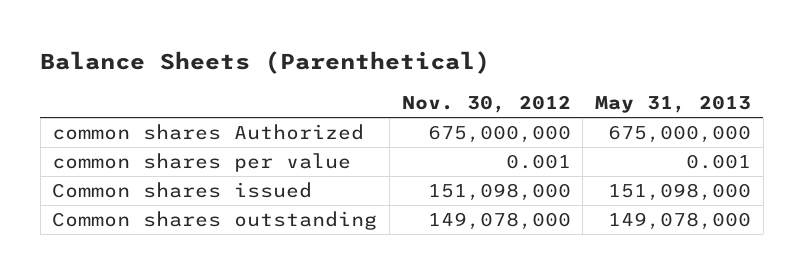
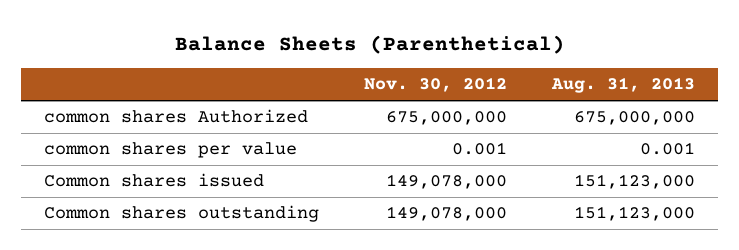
[594,95,751,114] May 31, 2013 -> none
none -> [551,77,696,94] Aug. 31, 2013
[427,183,571,202] 151,098,000 -> [386,174,508,190] 149,078,000

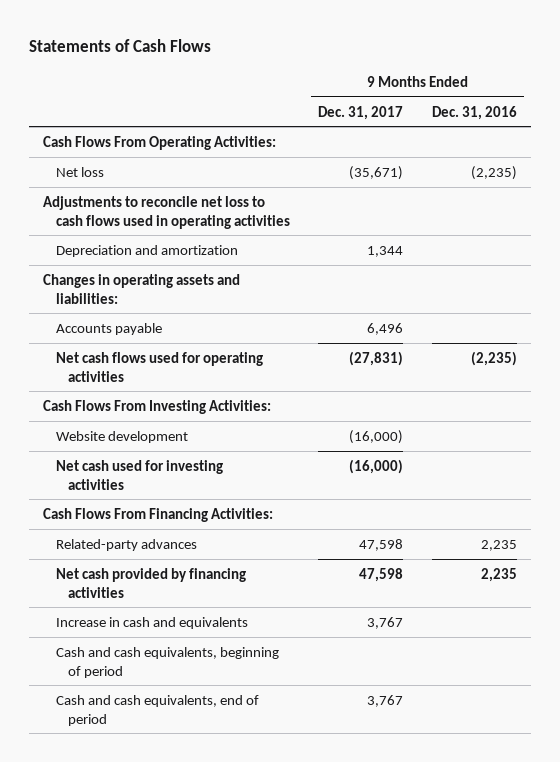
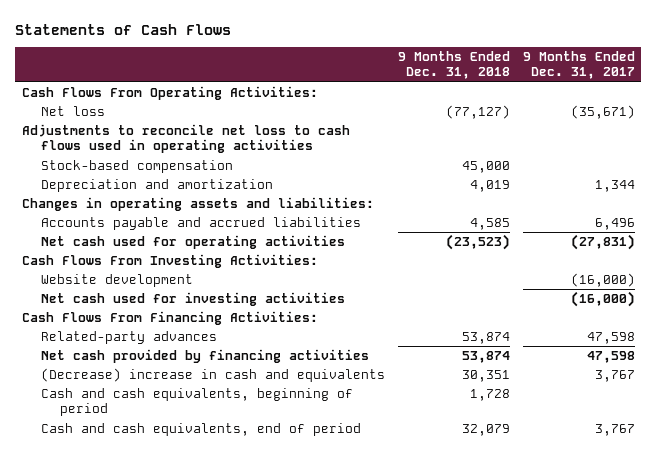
[431,105,517,120] Dec. 31, 2016 -> none
none -> [398,51,511,80] 9 Months Ended Dec. 31, 2018
none -> [41,160,234,174] Stock-based compensation
[55,322,162,335] Accounts payable -> [41,217,362,231] Accounts payable and accrued liabilities
[55,351,263,382] Net cash flows used for operating activities -> [41,235,346,250] Net cash used for operating activities
[55,616,248,629] Increase in cash and equivalents -> [41,368,386,383] (Decrease) increase in cash and equivalents

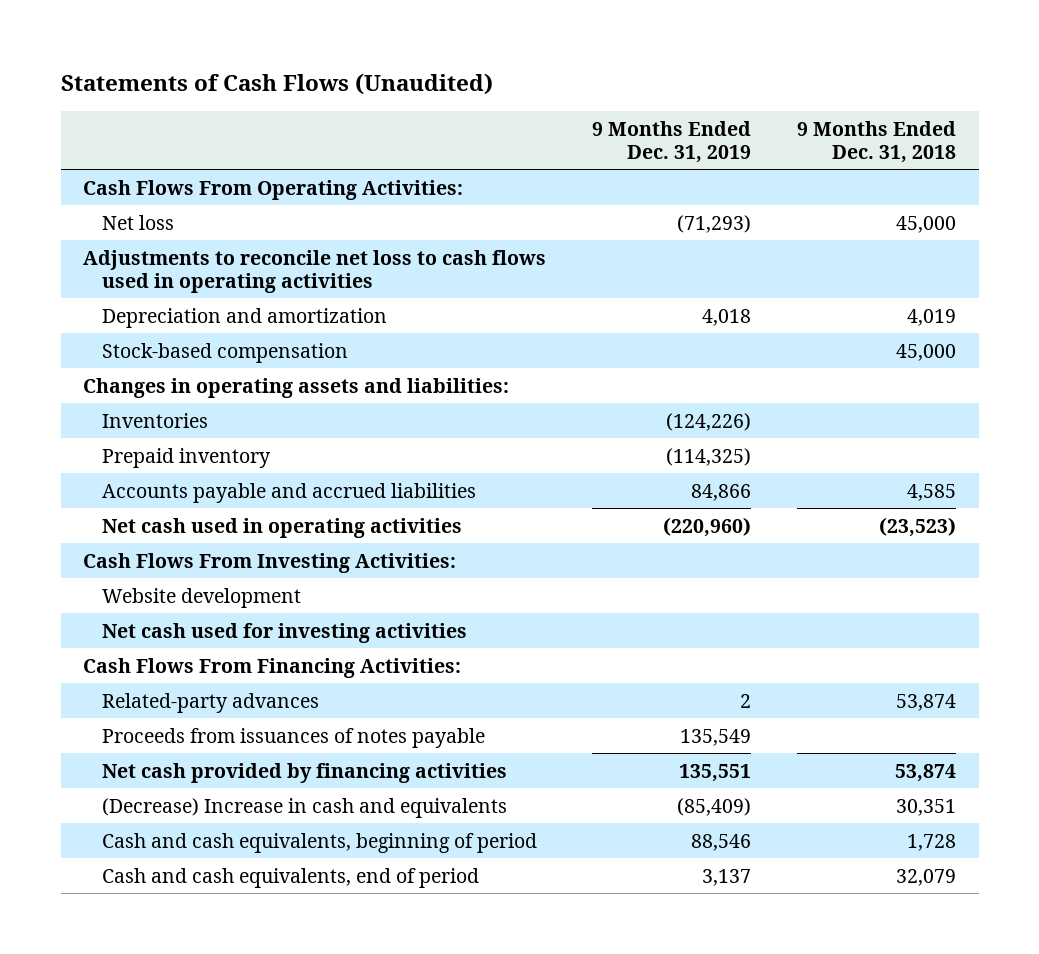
[15,23,232,35] Statements of Cash Flows -> [60,73,493,96] Statements of Cash Flows (Unaudited)
[522,51,635,80] 9 Months Ended Dec. 31, 2017 -> none
none -> [592,120,752,163] 9 Months Ended Dec. 31, 2019
[446,105,511,120] (77,127) -> [895,215,956,233] 45,000
[41,160,234,174] Stock-based compensation -> [101,342,348,363] Stock-based compensation
none -> [101,412,208,428] Inventories
none -> [101,447,271,468] Prepaid inventory
[41,235,346,250] Net cash used for operating activities -> [101,517,462,538] Net cash used in operating activities
none -> [101,727,485,748] Proceeds from issuances of notes payable
[41,368,386,383] (Decrease) increase in cash and equivalents -> [101,797,507,818] (Decrease) Increase in cash and equivalents

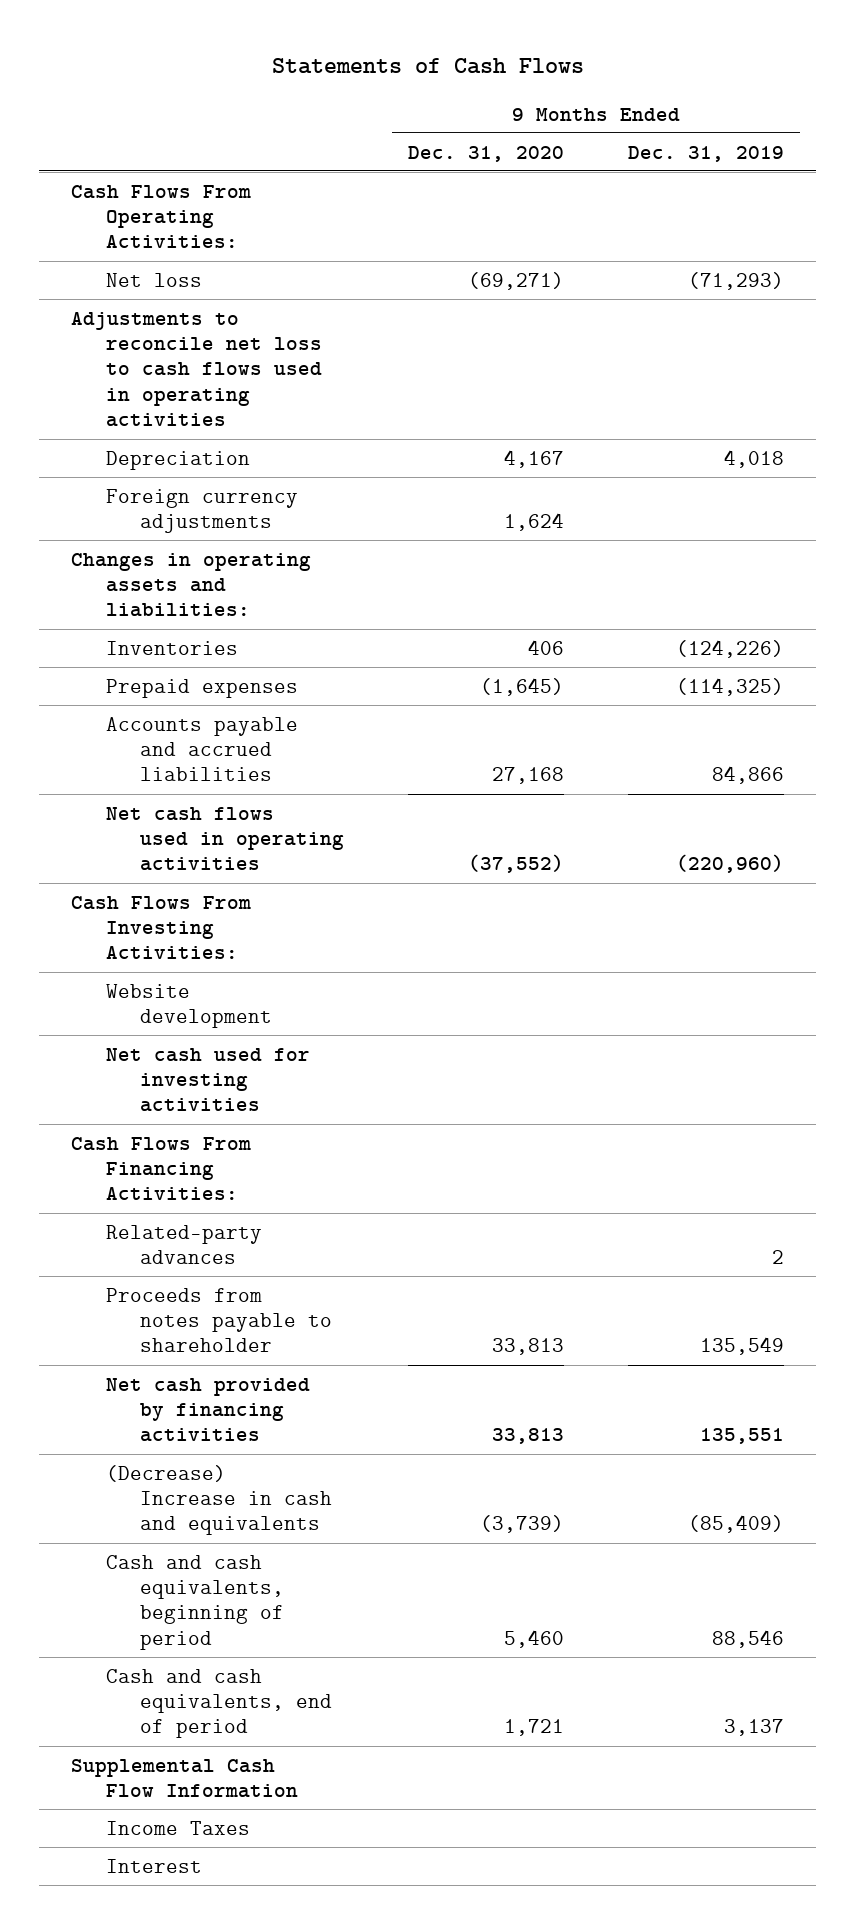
[60,73,493,96] Statements of Cash Flows (Unaudited) -> [271,58,584,75] Statements of Cash Flows
[796,120,956,163] 9 Months Ended Dec. 31, 2018 -> none
none -> [408,145,565,162] Dec. 31, 2020
[101,342,348,363] Stock-based compensation -> none
[101,307,387,328] Depreciation and amortization -> [105,450,250,470] Depreciation
none -> [105,488,298,534] Foreign currency adjustments
[101,447,271,468] Prepaid inventory -> [105,678,298,698] Prepaid expenses
[101,517,462,538] Net cash used in operating activities -> [105,806,345,872] Net cash flows used in operating activities
[101,727,485,748] Proceeds from issuances of notes payable -> [105,1287,333,1353] Proceeds from notes payable to shareholder
none -> [71,1758,298,1799] Supplemental Cash Flow Information
none -> [105,1820,250,1835] Income Taxes
none -> [105,1858,202,1873] Interest

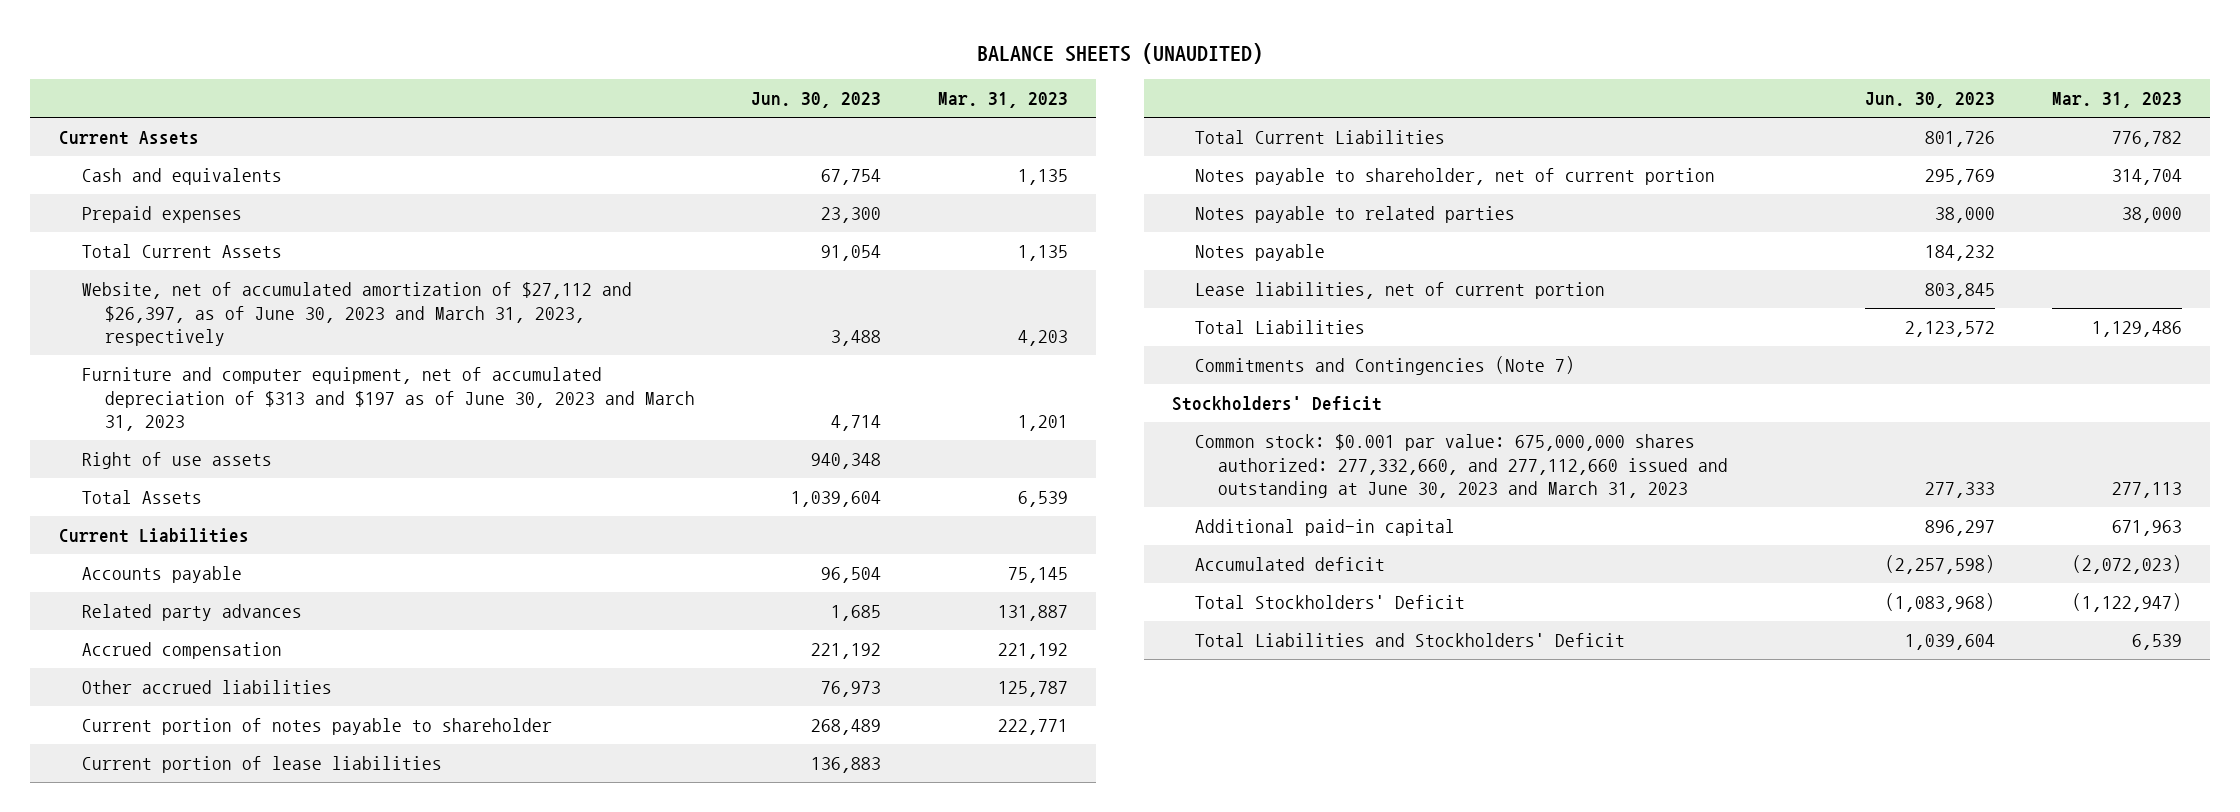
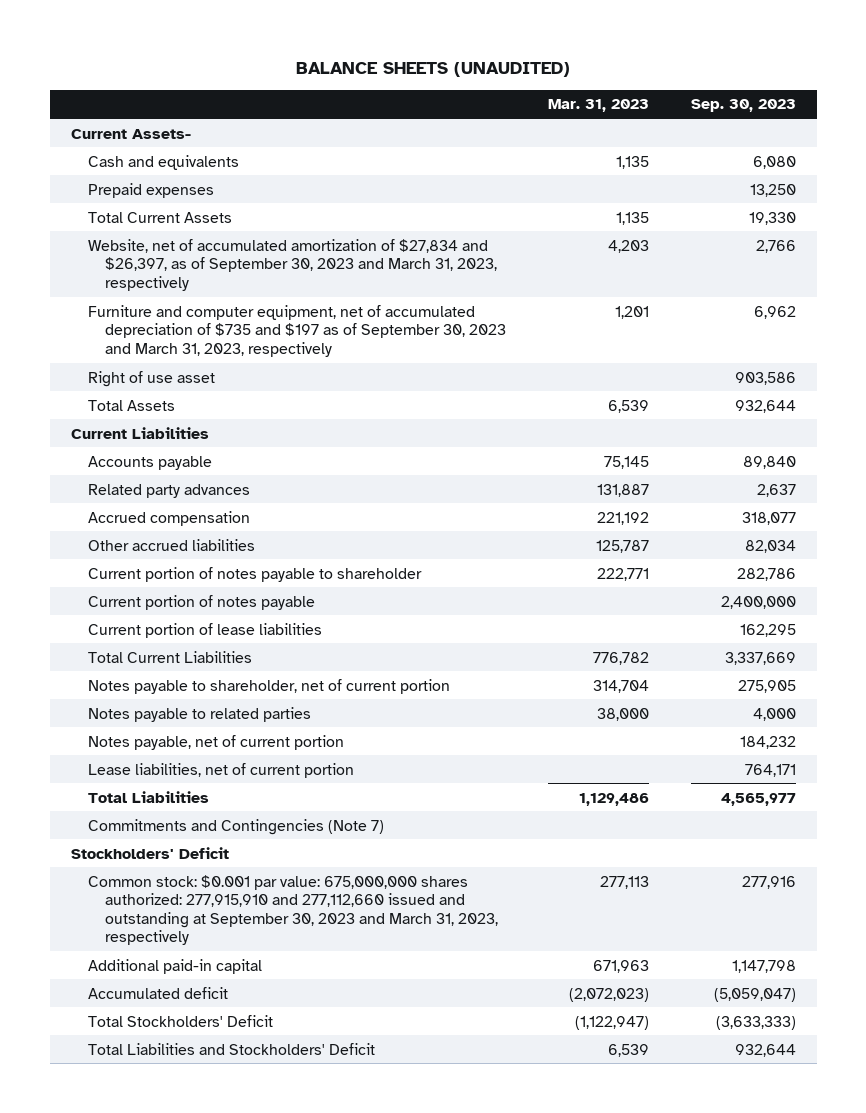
[751,92,882,109] Jun. 30, 2023 -> none
none -> [690,99,796,113] Sep. 30, 2023
[58,131,199,146] Current Assets -> [70,128,191,139] Current Assets-
[81,282,632,346] Website, net of accumulated amortization of $27,112 and $26,397, as of June 30, 2023 and March 31, 2023, respectively -> [88,238,498,291] Website, net of accumulated amortization of $27,834 and $26,397, as of September 30, 2023 and March 31, 2023, respectively
[81,367,695,431] Furniture and computer equipment, net of accumulated depreciation of $313 and $197 as of June 30, 2023 and March 31, 2023 -> [88,304,507,357] Furniture and computer equipment, net of accumulated depreciation of $735 and $197 as of September 30, 2023 and March 31, 2023, respectively
[81,452,272,470] Right of use assets -> [88,370,216,387] Right of use asset
none -> [88,594,316,610] Current portion of notes payable
[1195,244,1326,262] Notes payable -> [88,734,345,750] Notes payable, net of current portion
[1195,434,1729,498] Common stock: $0.001 par value: 675,000,000 shares authorized: 277,332,660, and 277,112,660 issued and outstanding at June 30, 2023 and March 31, 2023 -> [88,874,499,946] Common stock: $0.001 par value: 675,000,000 shares authorized: 277,915,910 and 277,112,660 issued and outstanding at September 30, 2023 and March 31, 2023, respectively

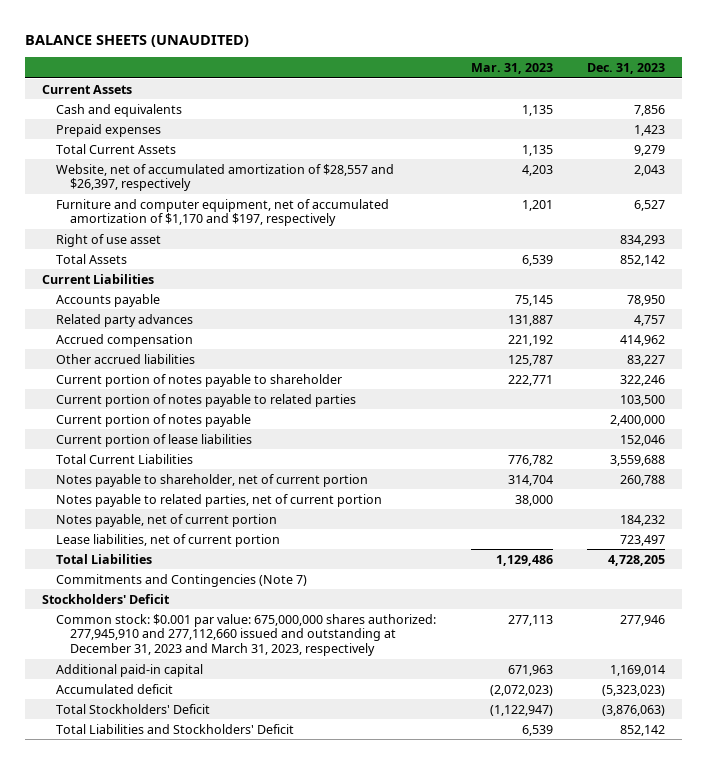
[690,99,796,113] Sep. 30, 2023 -> none
none -> [586,62,665,74] Dec. 31, 2023
[70,128,191,139] Current Assets- -> [42,84,133,94] Current Assets
[88,238,498,291] Website, net of accumulated amortization of $27,834 and $26,397, as of September 30, 2023 and March 31, 2023, respectively -> [56,163,395,192] Website, net of accumulated amortization of $28,557 and $26,397, respectively
[88,304,507,357] Furniture and computer equipment, net of accumulated depreciation of $735 and $197 as of September 30, 2023 and March 31, 2023, respectively -> [56,198,390,227] Furniture and computer equipment, net of accumulated amortization of $1,170 and $197, respectively
none -> [56,393,357,407] Current portion of notes payable to related parties
[88,706,312,722] Notes payable to related parties -> [56,493,383,507] Notes payable to related parties, net of current portion
[88,874,499,946] Common stock: $0.001 par value: 675,000,000 shares authorized: 277,915,910 and 277,112,660 issued and outstanding at September 30, 2023 and March 31, 2023, respectively -> [56,613,437,657] Common stock: $0.001 par value: 675,000,000 shares authorized: 277,945,910 and 277,112,660 issued and outstanding at December 31, 2023 and March 31, 2023, respectively

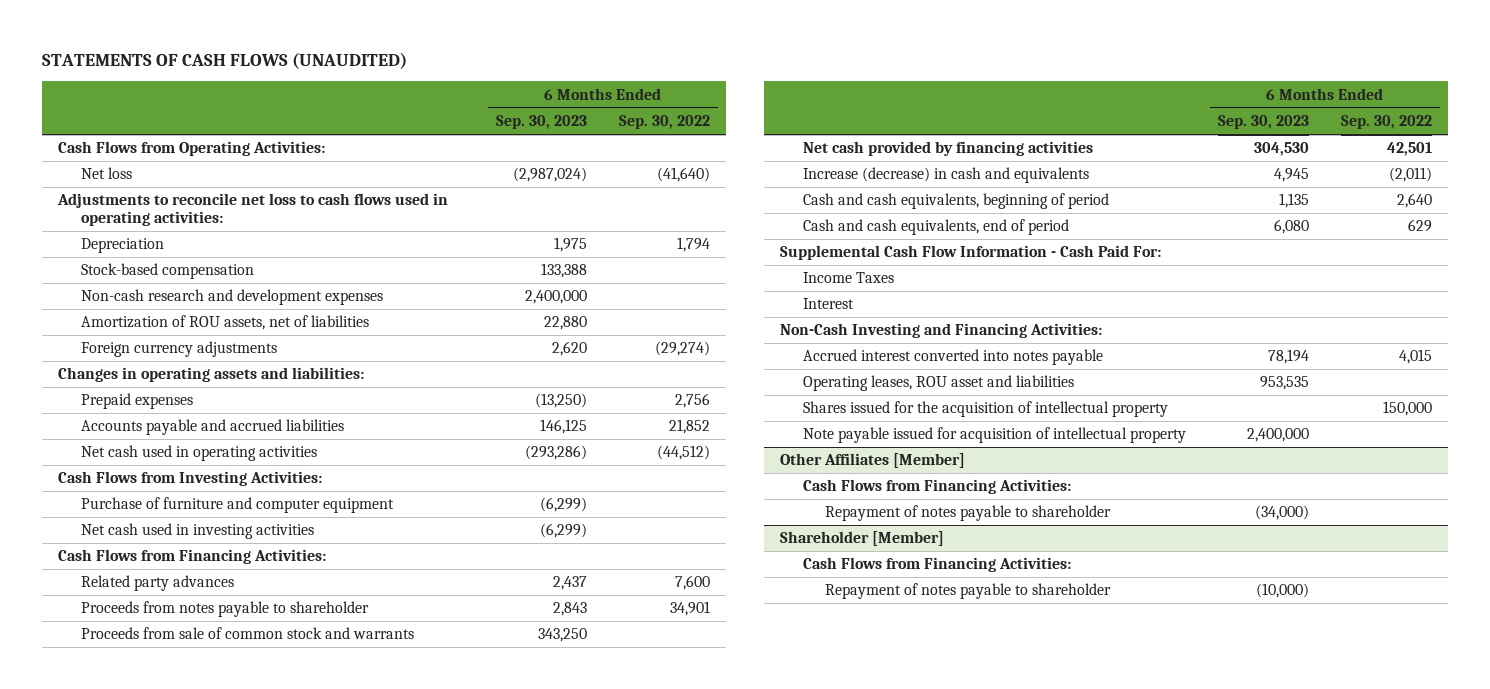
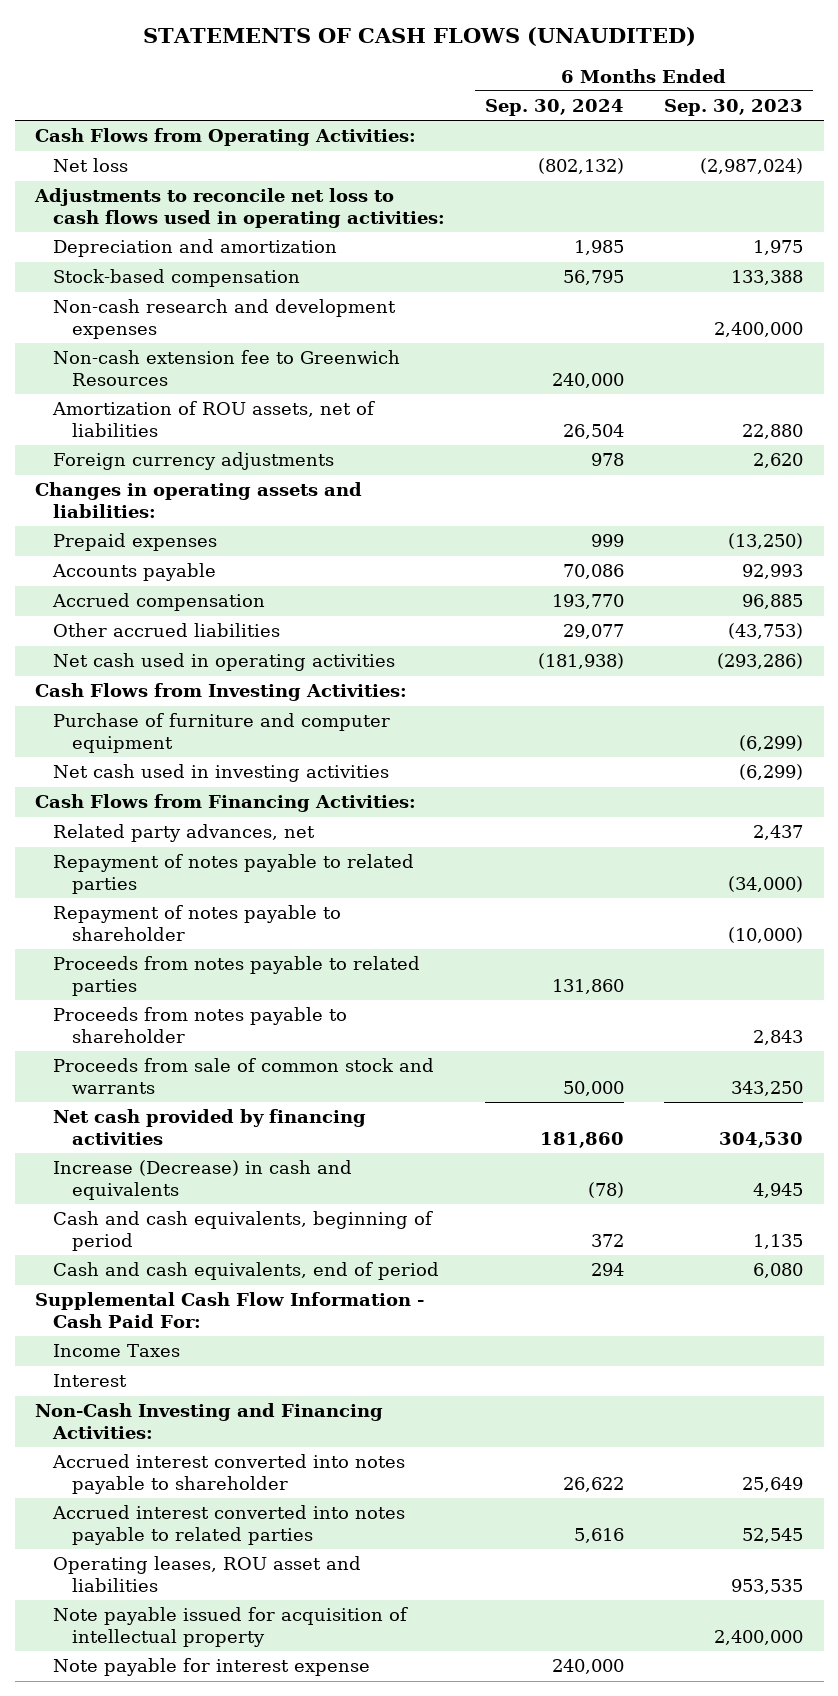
[618,115,710,130] Sep. 30, 2022 -> none
none -> [485,99,625,117] Sep. 30, 2024
[80,238,164,254] Depreciation -> [53,239,338,258] Depreciation and amortization
none -> [53,350,401,386] Non-cash extension fee to Greenwich Resources
[80,419,344,436] Accounts payable and accrued liabilities -> none
none -> [52,563,217,582] Accounts payable
none -> [52,593,266,612] Accrued compensation
none -> [53,623,281,638] Other accrued liabilities
[80,575,234,592] Related party advances -> [53,824,316,843] Related party advances, net
none -> [53,854,415,894] Repayment of notes payable to related parties
none -> [53,905,342,941] Repayment of notes payable to shareholder
none -> [53,956,421,996] Proceeds from notes payable to related parties
[802,167,1089,184] Increase (decrease) in cash and equivalents -> [53,1160,353,1200] Increase (Decrease) in cash and equivalents
[802,349,1103,366] Accrued interest converted into notes payable -> [52,1454,406,1494] Accrued interest converted into notes payable to shareholder
[1267,349,1309,365] 78,194 -> [742,1476,804,1492] 25,649
none -> [52,1505,406,1545] Accrued interest converted into notes payable to related parties
[802,401,1168,418] Shares issued for the acquisition of intellectual property -> none
[780,453,966,469] Other Affiliates [Member] -> none
[802,479,1071,495] Cash Flows from Financing Activities: -> none
[824,505,1111,522] Repayment of notes payable to shareholder -> none
[780,531,945,547] Shareholder [Member] -> none
[802,557,1071,573] Cash Flows from Financing Activities: -> none
[824,583,1111,600] Repayment of notes payable to shareholder -> none
none -> [53,1658,371,1677] Note payable for interest expense

